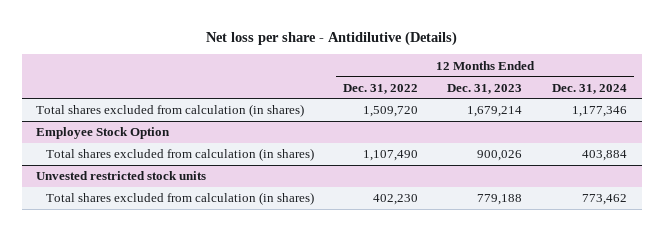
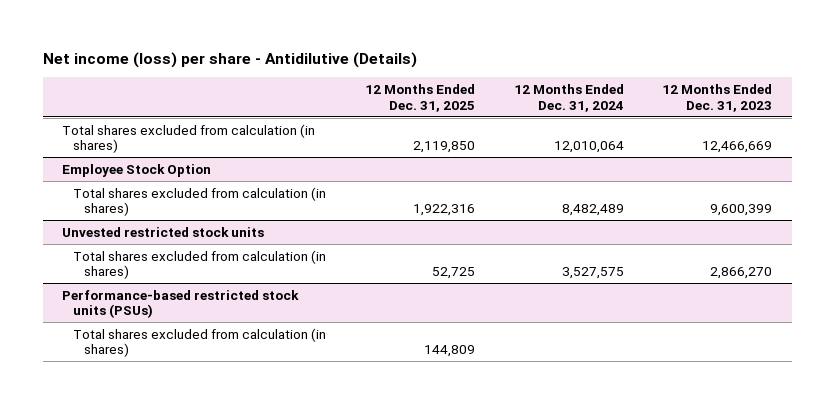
[205,30,457,46] Net loss per share - Antidilutive (Details) -> [42,51,417,68] Net income (loss) per share - Antidilutive (Details)
[343,83,419,94] Dec. 31, 2022 -> none
none -> [364,84,475,112] 12 Months Ended Dec. 31, 2025
[467,106,523,118] 1,679,214 -> [702,141,773,154] 12,466,669
[571,106,627,118] 1,177,346 -> [553,141,624,154] 12,010,064
[477,150,523,162] 900,026 -> [710,204,773,217] 9,600,399
[581,150,627,162] 403,884 -> [561,204,624,217] 8,482,489
[477,194,523,206] 779,188 -> [710,267,773,280] 2,866,270
[581,194,627,206] 773,462 -> [561,267,624,280] 3,527,575
none -> [62,289,300,319] Performance-based restricted stock units (PSUs)
none -> [73,327,327,358] Total shares excluded from calculation (in shares)

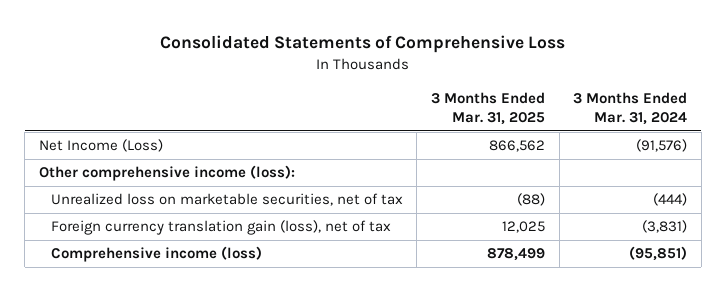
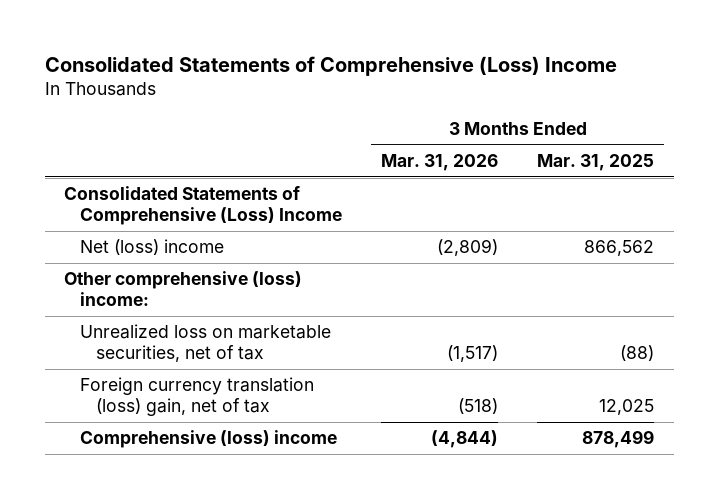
[160,35,566,54] Consolidated Statements of Comprehensive Loss -> [44,55,617,76] Consolidated Statements of Comprehensive (Loss) Income
[573,91,688,125] 3 Months Ended Mar. 31, 2024 -> none
none -> [381,153,499,171] Mar. 31, 2026
none -> [64,186,343,226] Consolidated Statements of Comprehensive (Loss) Income
[39,139,164,153] Net Income (Loss) -> [80,239,225,256] Net (loss) income
[39,165,296,182] Other comprehensive income (loss): -> [64,271,303,307] Other comprehensive (loss) income:
[50,220,391,236] Foreign currency translation gain (loss), net of tax -> [80,377,315,417] Foreign currency translation (loss) gain, net of tax
[50,246,262,263] Comprehensive income (loss) -> [80,430,338,449] Comprehensive (loss) income

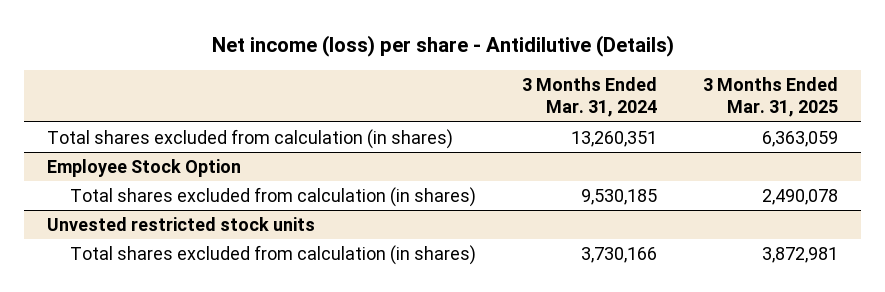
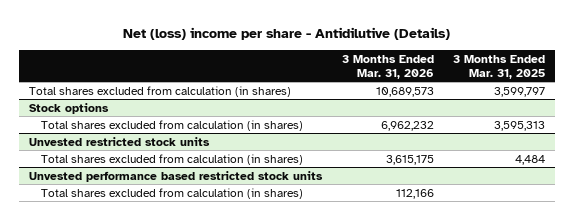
[211,34,674,57] Net income (loss) per share - Antidilutive (Details) -> [123,26,451,40] Net (loss) income per share - Antidilutive (Details)
[521,76,657,118] 3 Months Ended Mar. 31, 2024 -> none
none -> [341,54,434,79] 3 Months Ended Mar. 31, 2026
[761,131,838,148] 6,363,059 -> [494,86,546,97] 3,599,797
[47,159,242,178] Employee Stock Option -> [29,102,110,114] Stock options
[761,189,838,206] 2,490,078 -> [494,120,546,131] 3,595,313
[761,247,838,264] 3,872,981 -> [515,154,546,165] 4,484
none -> [29,170,324,182] Unvested performance based restricted stock units
none -> [40,187,303,199] Total shares excluded from calculation (in shares)

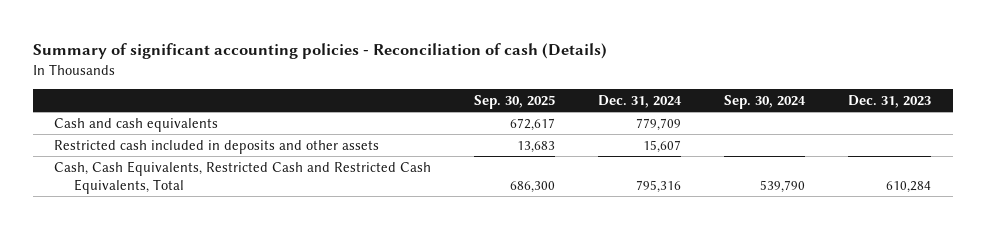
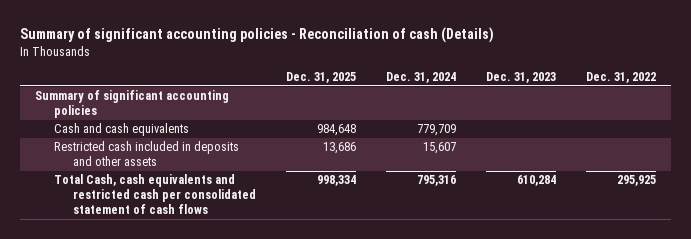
[474,95,556,110] Sep. 30, 2025 -> none
[724,95,807,110] Sep. 30, 2024 -> none
none -> [286,72,357,84] Dec. 31, 2025
none -> [585,72,656,84] Dec. 31, 2022
none -> [34,90,229,119] Summary of significant accounting policies
[54,160,432,195] Cash, Cash Equivalents, Restricted Cash and Restricted Cash Equivalents, Total -> [54,174,257,215] Total Cash, cash equivalents and restricted cash per consolidated statement of cash flows

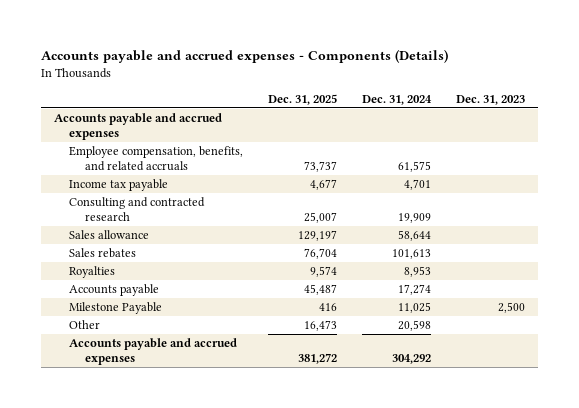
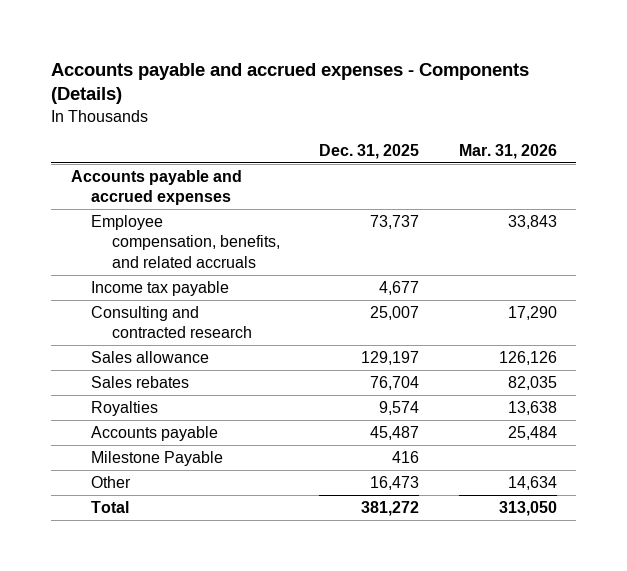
[362,94,433,105] Dec. 31, 2024 -> none
[456,94,526,105] Dec. 31, 2023 -> none
none -> [458,143,557,159] Mar. 31, 2026
[69,338,238,366] Accounts payable and accrued expenses -> [91,501,130,514] Total

